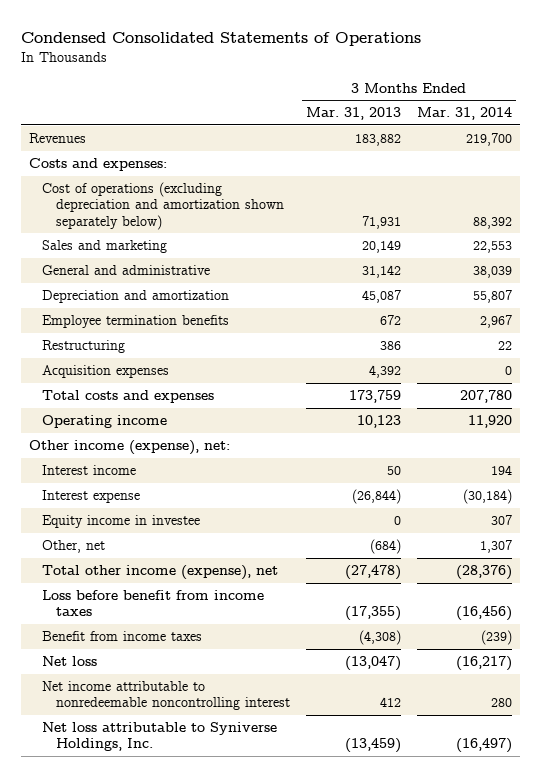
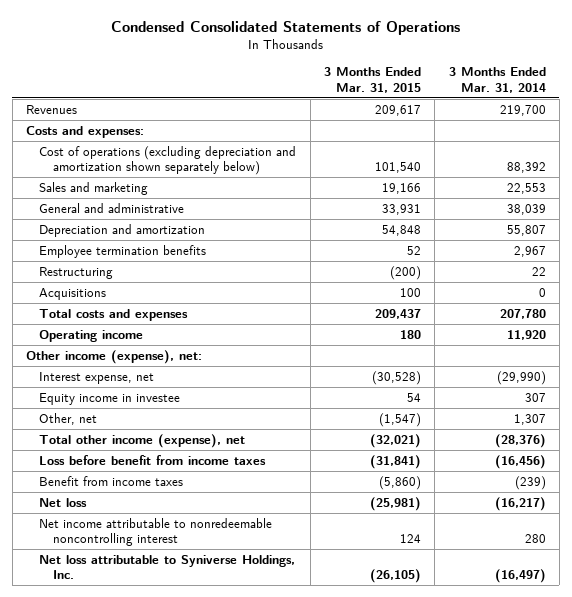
[305,107,401,121] Mar. 31, 2013 -> none
none -> [324,67,422,93] 3 Months Ended Mar. 31, 2015
[42,365,170,379] Acquisition expenses -> [39,287,107,300] Acquisitions
[42,465,137,476] Interest income -> none
[42,490,141,504] Interest expense -> [39,371,155,384] Interest expense, net
[462,489,512,505] (30,184) -> [496,370,546,385] (29,990)

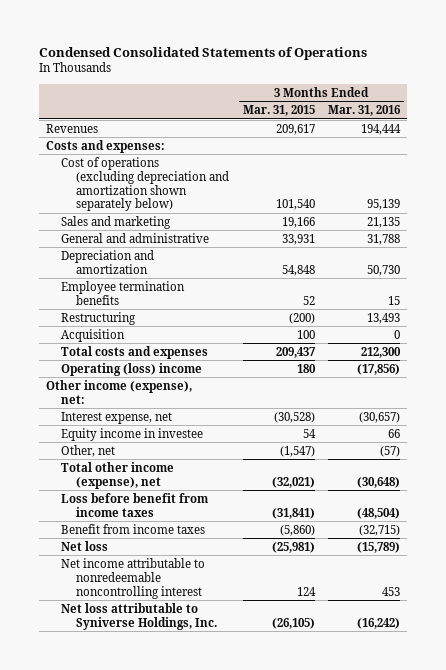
[448,67,546,93] 3 Months Ended Mar. 31, 2014 -> none
none -> [328,105,402,117] Mar. 31, 2016
[39,287,107,300] Acquisitions -> [61,328,126,342] Acquisition
[39,329,144,342] Operating income -> [61,362,203,376] Operating (loss) income

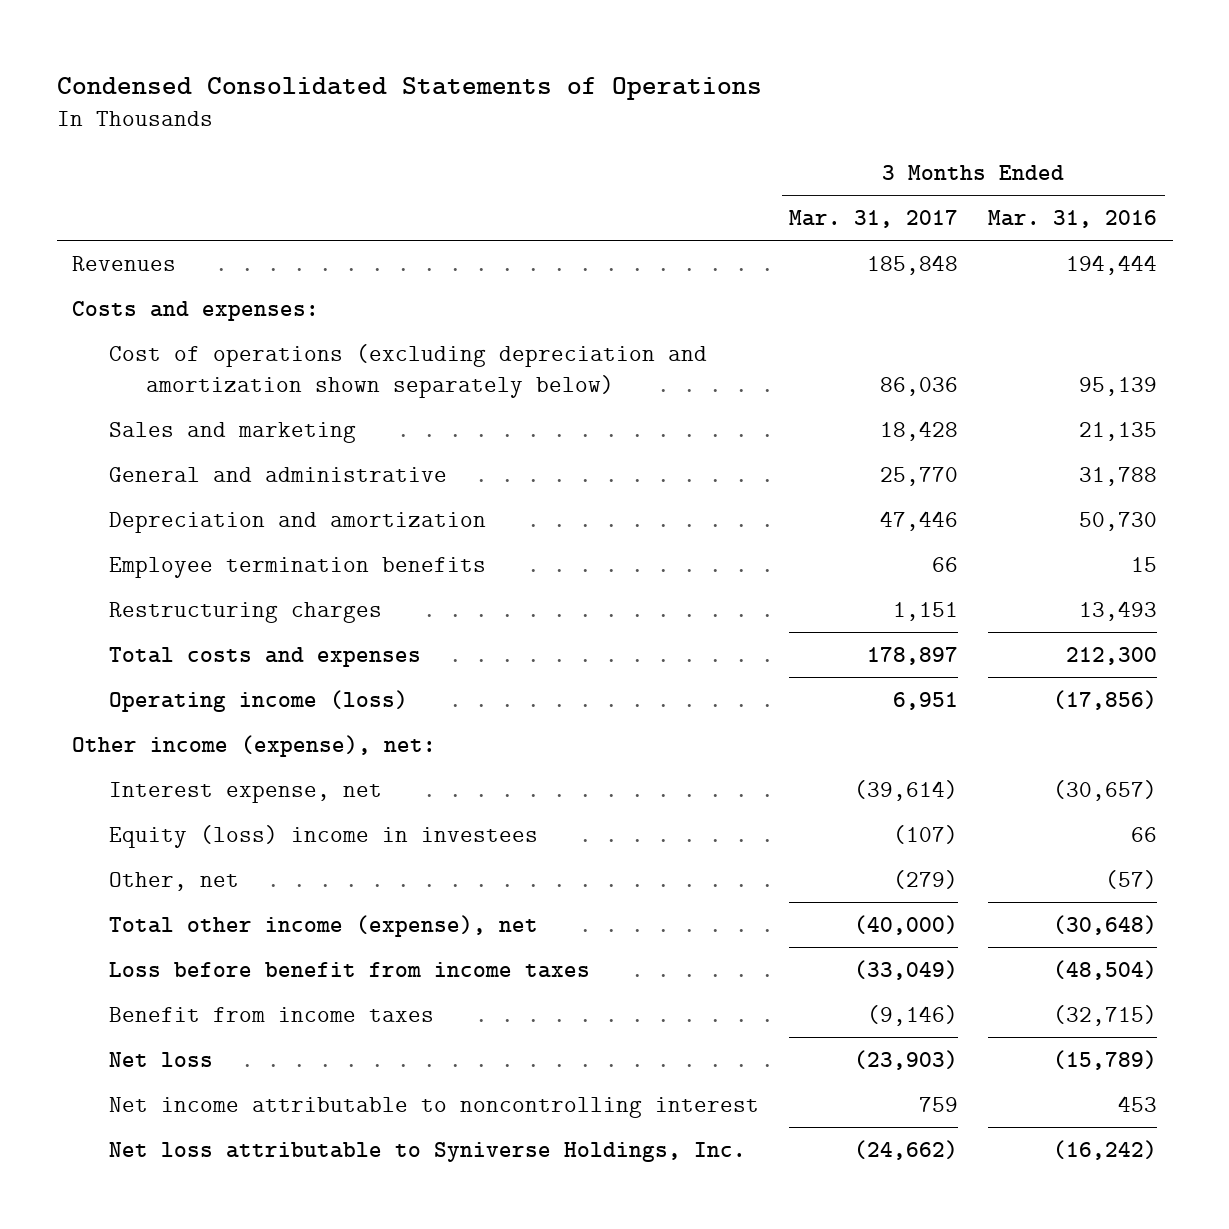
[242,105,315,117] Mar. 31, 2015 -> none
none -> [789,210,959,229] Mar. 31, 2017
[61,328,126,342] Acquisition -> none
[61,311,137,325] Restructuring -> [109,601,383,623] Restructuring charges
[61,362,203,376] Operating (loss) income -> [109,689,409,712] Operating income (loss)
[61,427,204,441] Equity income in investee -> [109,824,539,848] Equity (loss) income in investees
[61,557,206,599] Net income attributable to nonredeemable noncontrolling interest -> [109,1096,760,1118] Net income attributable to noncontrolling interest

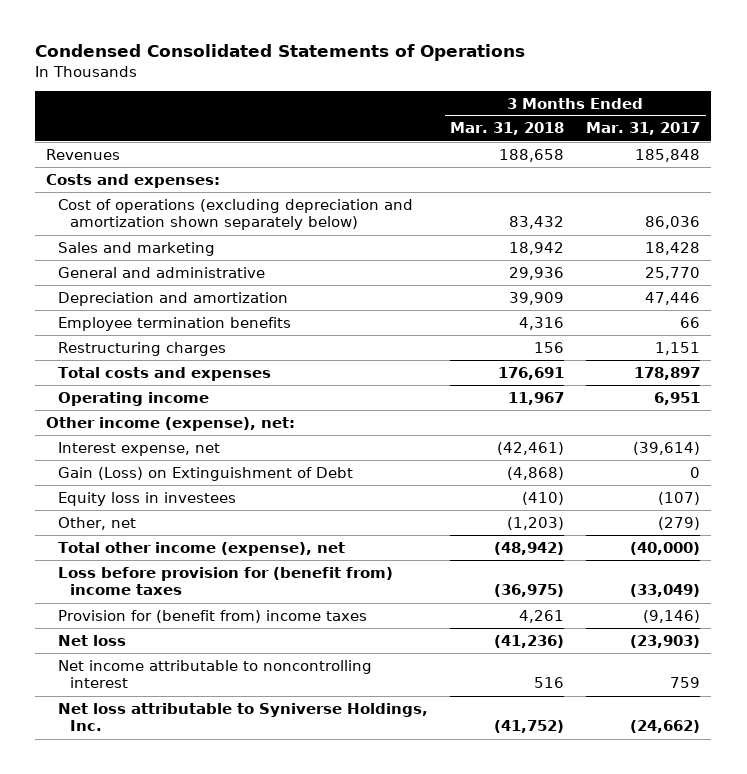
[988,210,1158,229] Mar. 31, 2016 -> none
none -> [450,122,565,136] Mar. 31, 2018
[109,689,409,712] Operating income (loss) -> [57,391,209,406] Operating income
none -> [57,466,353,481] Gain (Loss) on Extinguishment of Debt
[109,824,539,848] Equity (loss) income in investees -> [57,491,236,506] Equity loss in investees
[109,961,591,978] Loss before benefit from income taxes -> [57,566,393,596] Loss before provision for (benefit from) income taxes
[109,1006,435,1022] Benefit from income taxes -> [57,609,367,623] Provision for (benefit from) income taxes

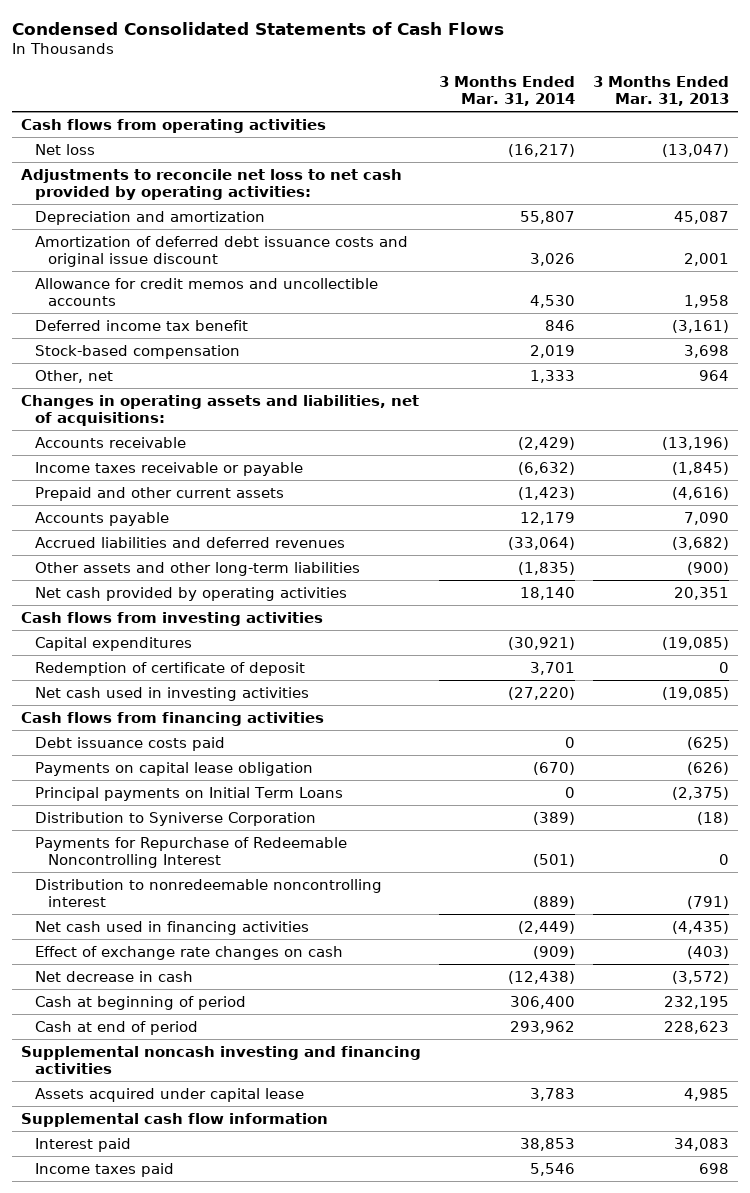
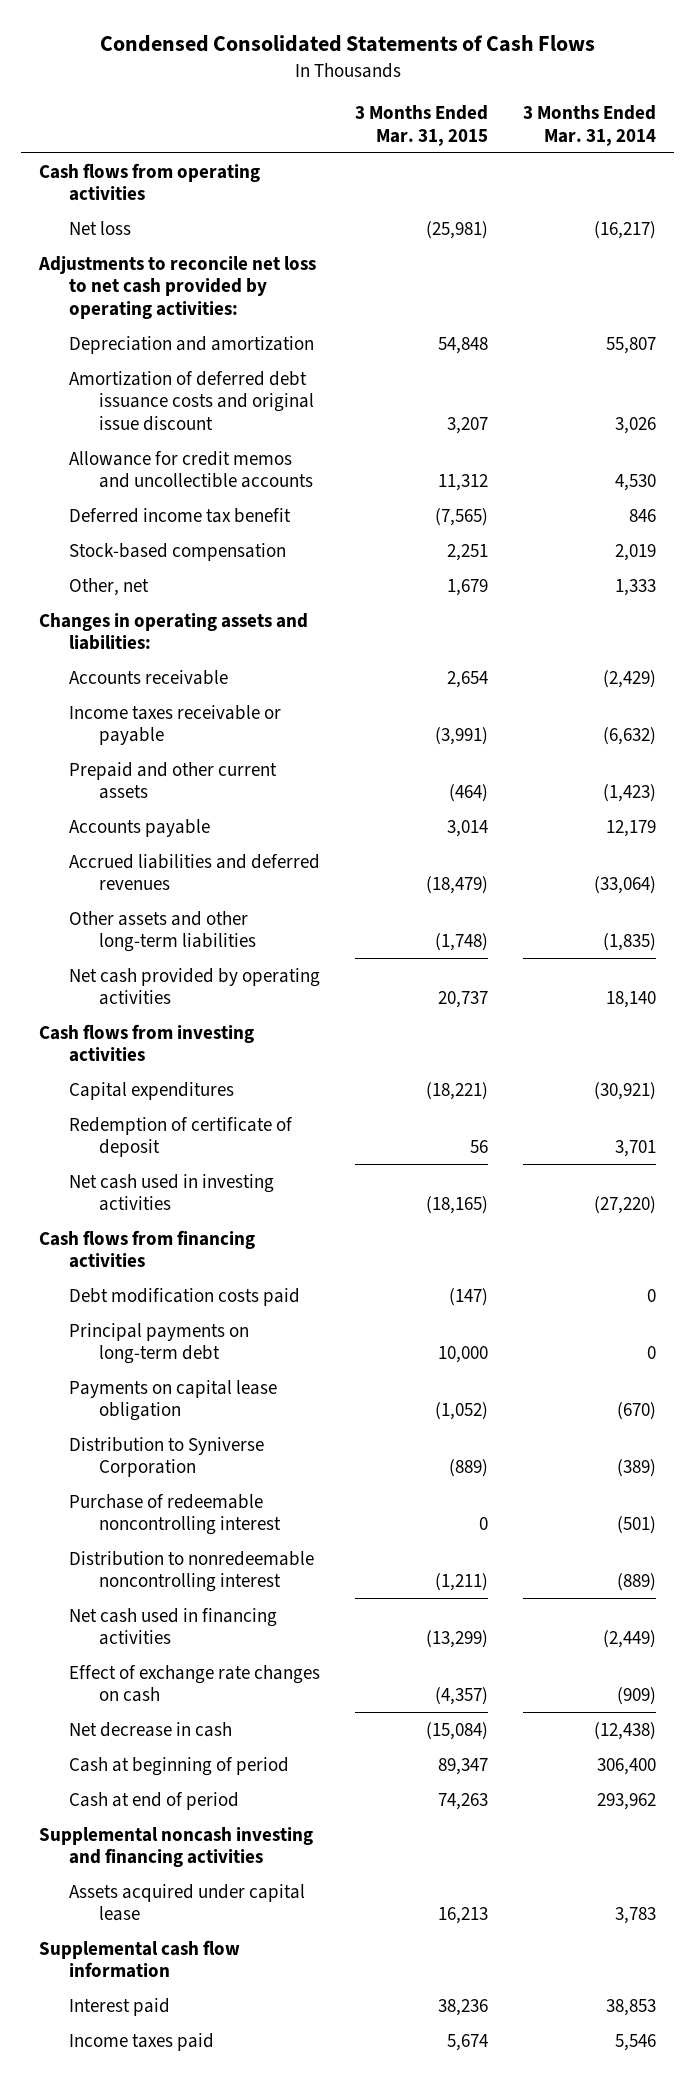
[592,75,729,106] 3 Months Ended Mar. 31, 2013 -> none
none -> [355,105,489,146] 3 Months Ended Mar. 31, 2015
[21,395,420,427] Changes in operating assets and liabilities, net of acquisitions: -> [39,612,309,651] Changes in operating assets and liabilities:
[34,737,225,752] Debt issuance costs paid -> [68,1287,300,1306] Debt modification costs paid
none -> [68,1322,249,1365] Principal payments on long-term debt
[34,787,343,802] Principal payments on Initial Term Loans -> none
[34,837,347,869] Payments for Repurchase of Redeemable Noncontrolling Interest -> [68,1493,281,1536] Purchase of redeemable noncontrolling interest

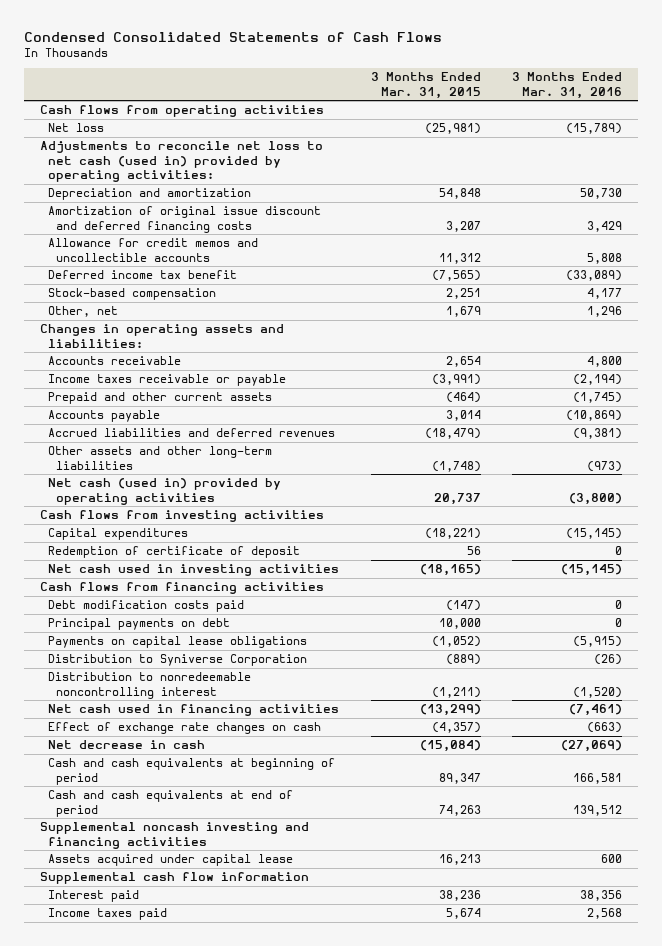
[523,105,657,146] 3 Months Ended Mar. 31, 2014 -> none
none -> [512,72,623,99] 3 Months Ended Mar. 31, 2016
[38,255,317,319] Adjustments to reconcile net loss to net cash provided by operating activities: -> [39,141,323,183] Adjustments to reconcile net loss to net cash (used in) provided by operating activities:
[68,370,314,431] Amortization of deferred debt issuance costs and original issue discount -> [48,206,322,233] Amortization of original issue discount and deferred financing costs
[68,967,320,1006] Net cash provided by operating activities -> [48,478,282,505] Net cash (used in) provided by operating activities
[68,1322,249,1365] Principal payments on long-term debt -> [48,618,231,631] Principal payments on debt
[68,1379,277,1422] Payments on capital lease obligation -> [48,636,308,649] Payments on capital lease obligations
[68,1493,281,1536] Purchase of redeemable noncontrolling interest -> none
[68,1756,289,1776] Cash at beginning of period -> [48,758,336,785] Cash and cash equivalents at beginning of period
[68,1791,239,1810] Cash at end of period -> [48,790,294,817] Cash and cash equivalents at end of period

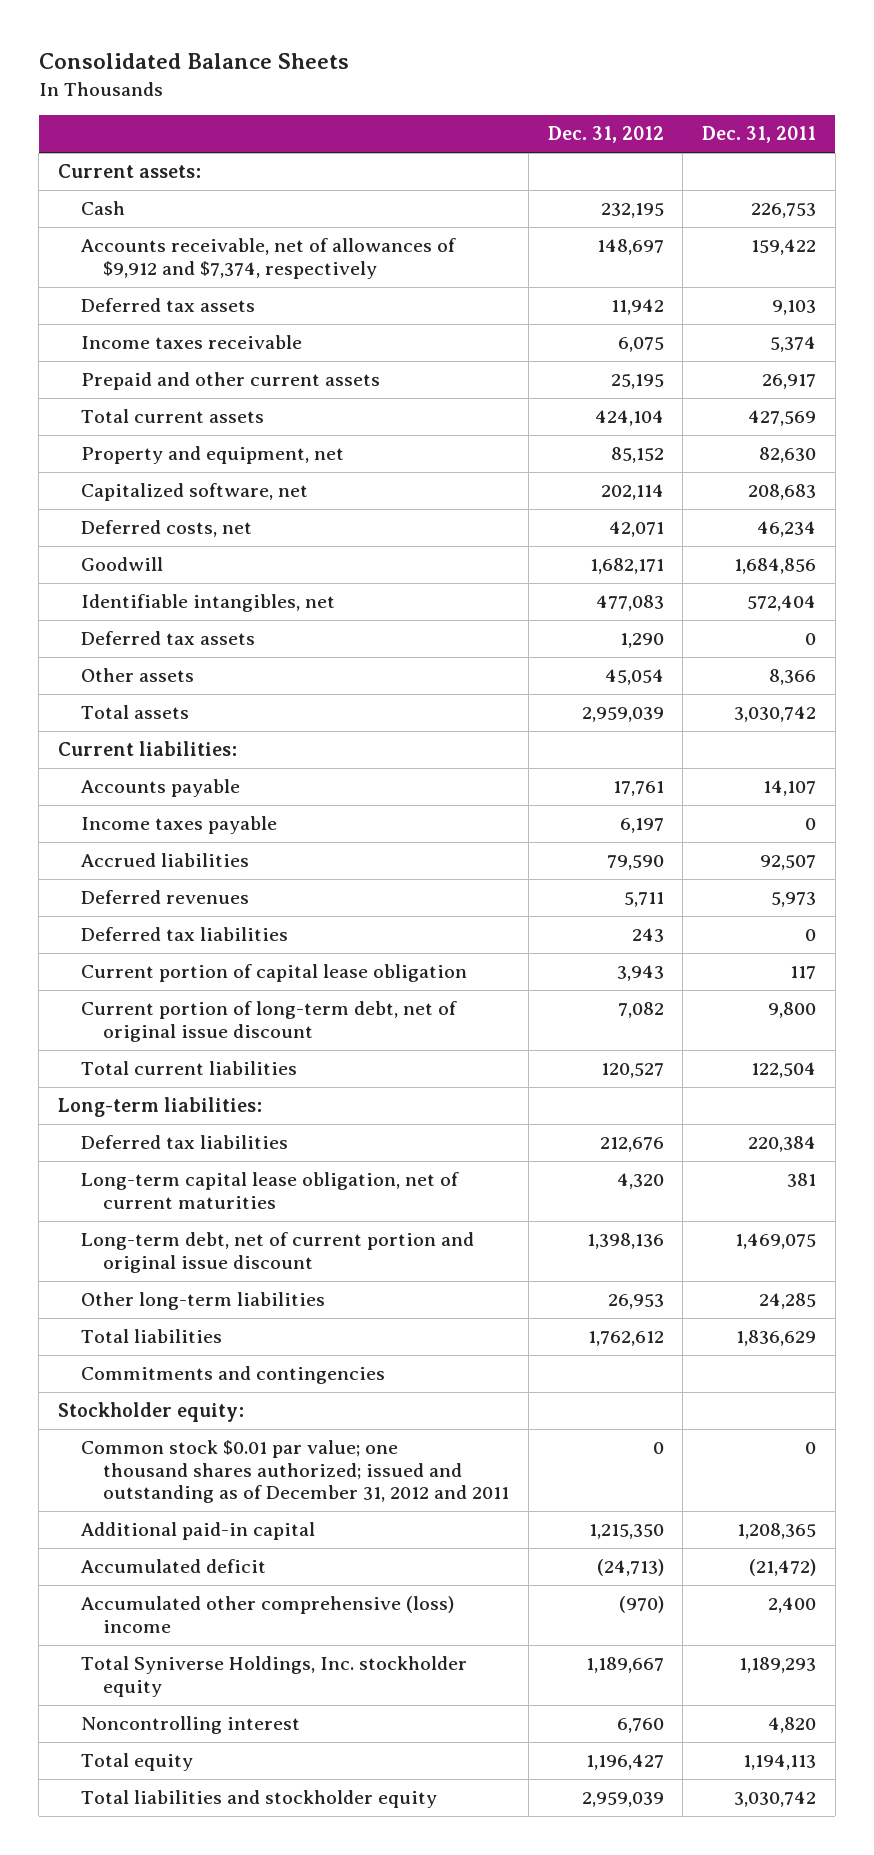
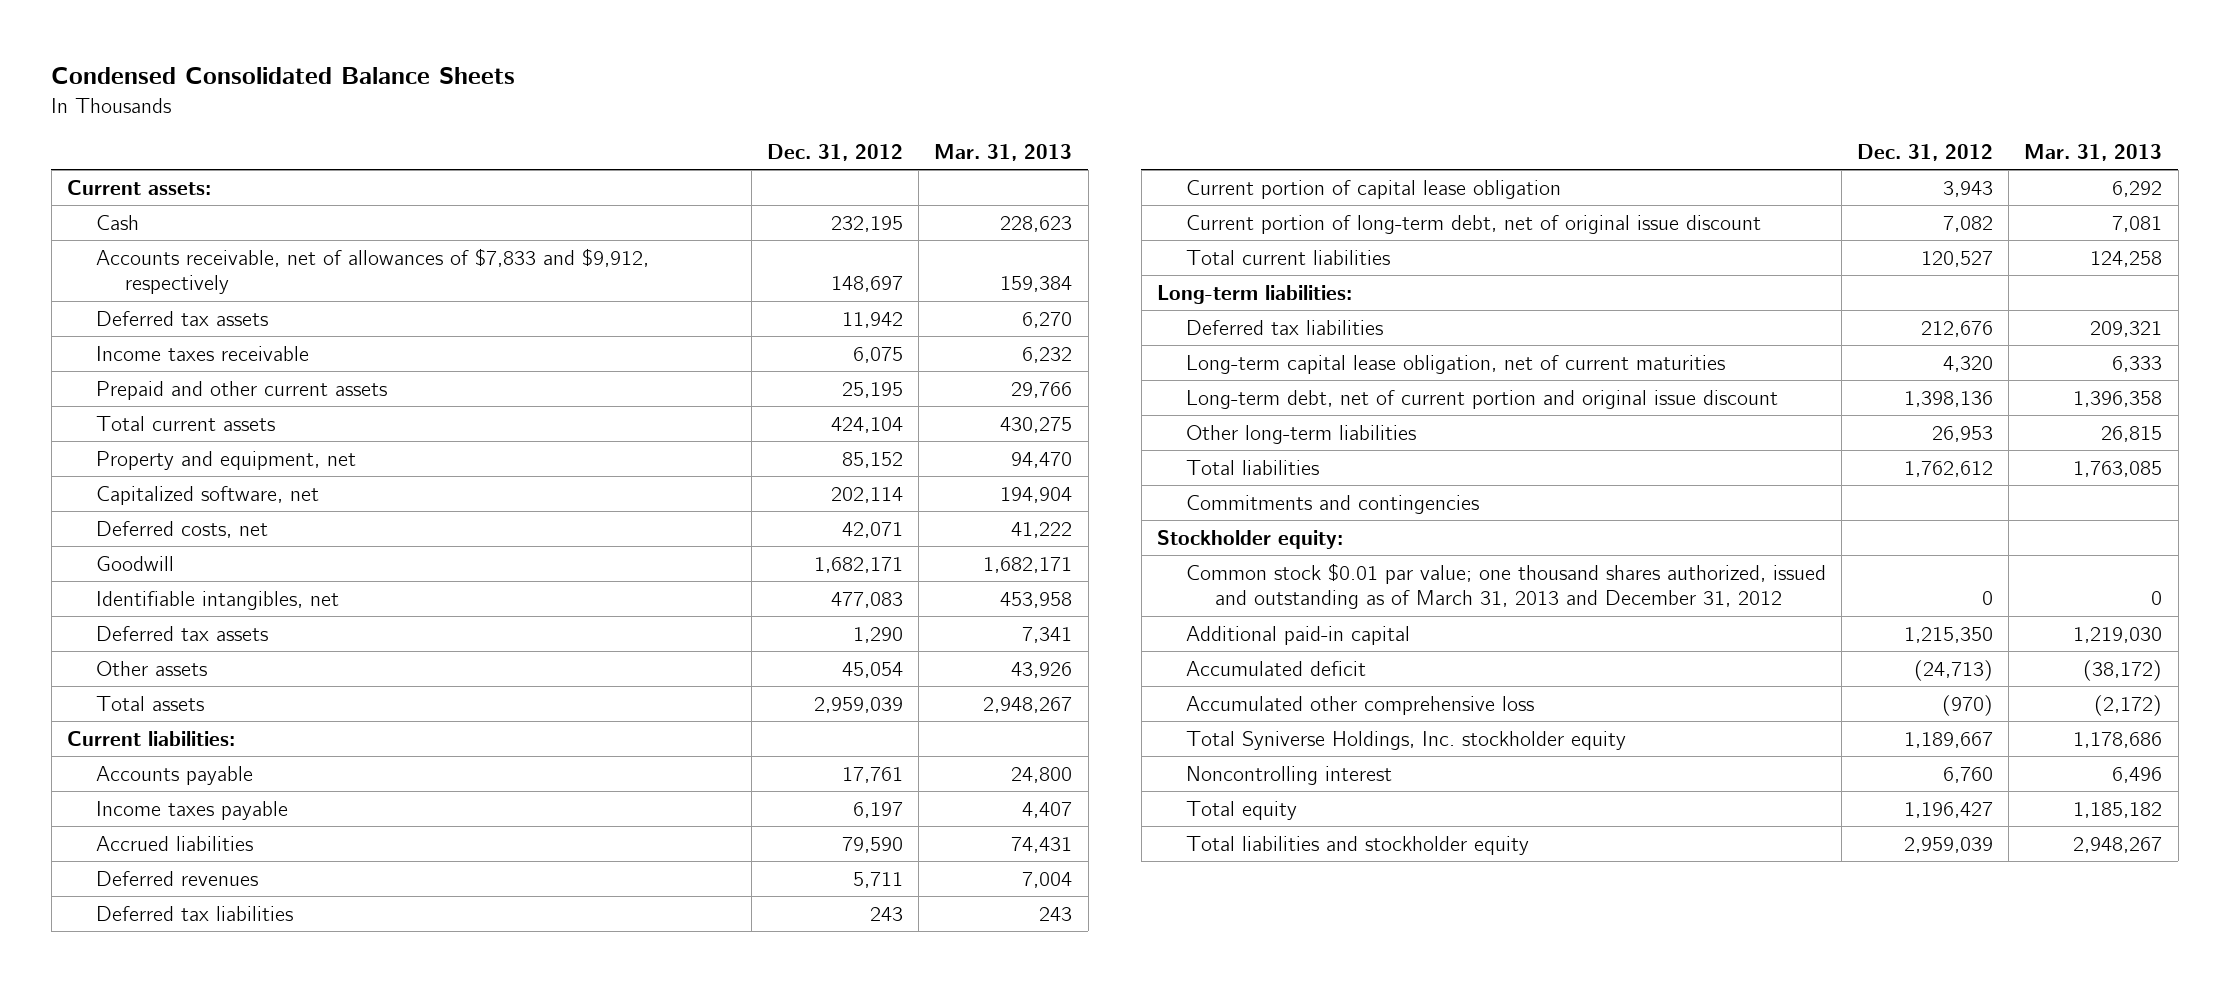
[38,53,349,70] Consolidated Balance Sheets -> [51,66,516,84] Condensed Consolidated Balance Sheets
[702,126,817,144] Dec. 31, 2011 -> none
none -> [934,143,1073,161] Mar. 31, 2013
[80,238,456,279] Accounts receivable, net of allowances of $9,912 and $7,374, respectively -> [95,247,649,295] Accounts receivable, net of allowances of $7,833 and $9,912, respectively
[80,1440,510,1504] Common stock $0.01 par value; one thousand shares authorized; issued and outstanding as of December 31, 2012 and 2011 -> [1185,562,1826,610] Common stock $0.01 par value; one thousand shares authorized, issued and outstanding as of March 31, 2013 and December 31, 2012
[80,1596,454,1633] Accumulated other comprehensive (loss) income -> [1185,695,1534,715] Accumulated other comprehensive loss

